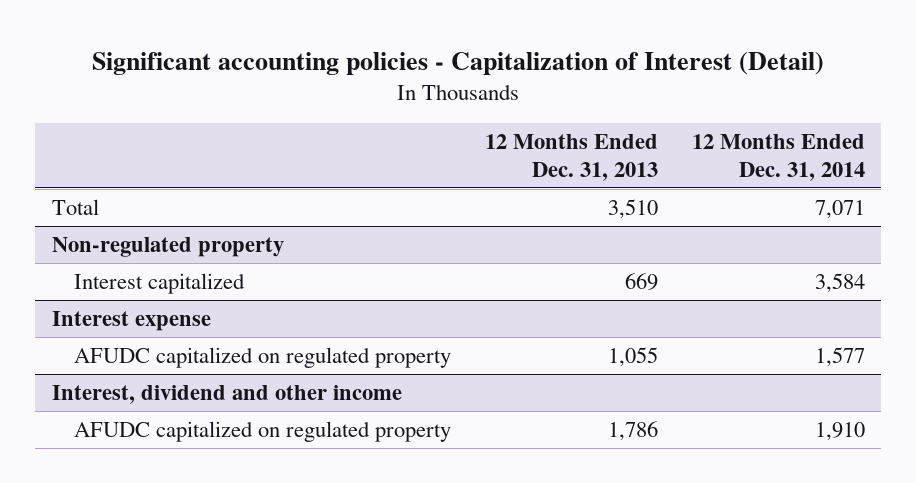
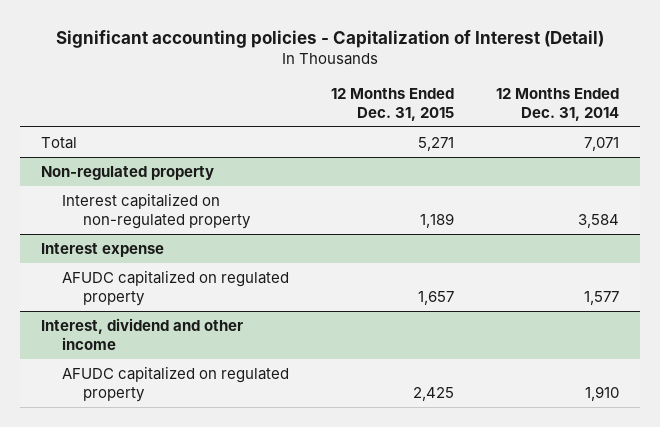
[484,133,658,181] 12 Months Ended Dec. 31, 2013 -> none
none -> [330,87,454,121] 12 Months Ended Dec. 31, 2015
[74,273,246,295] Interest capitalized -> [62,192,251,229] Interest capitalized on non-regulated property

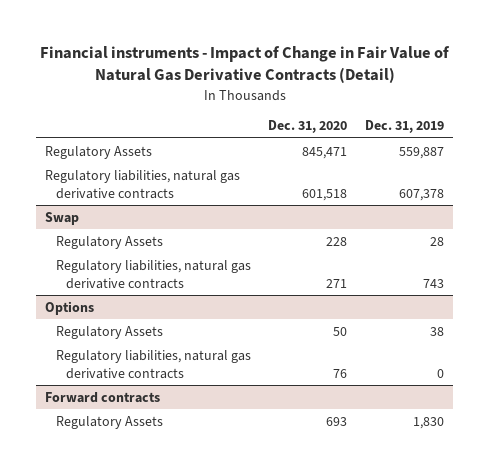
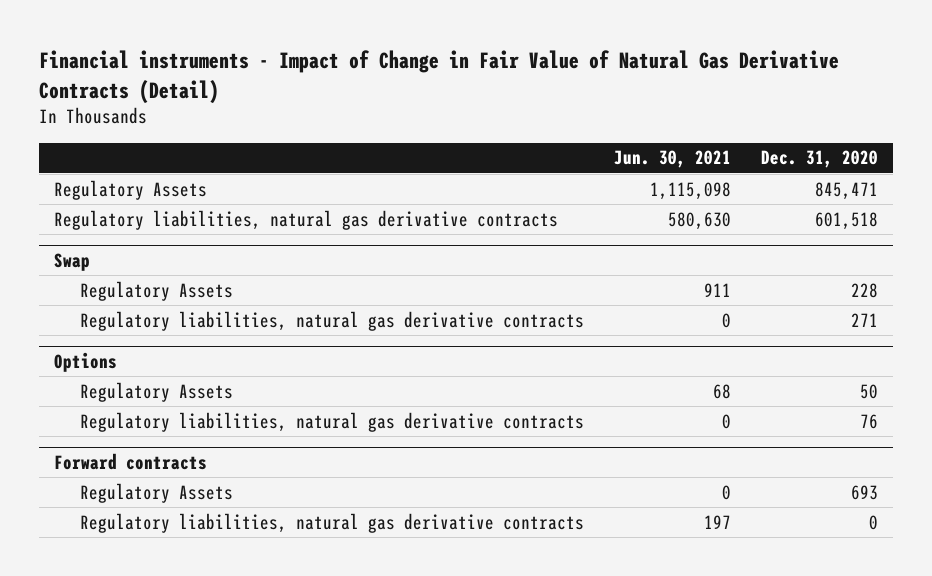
[364,120,444,134] Dec. 31, 2019 -> none
none -> [613,150,731,169] Jun. 30, 2021
none -> [79,512,584,533] Regulatory liabilities, natural gas derivative contracts

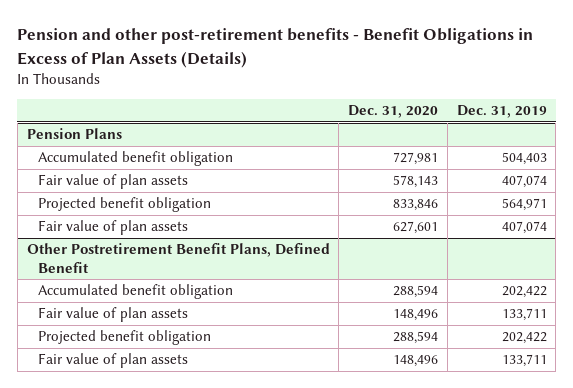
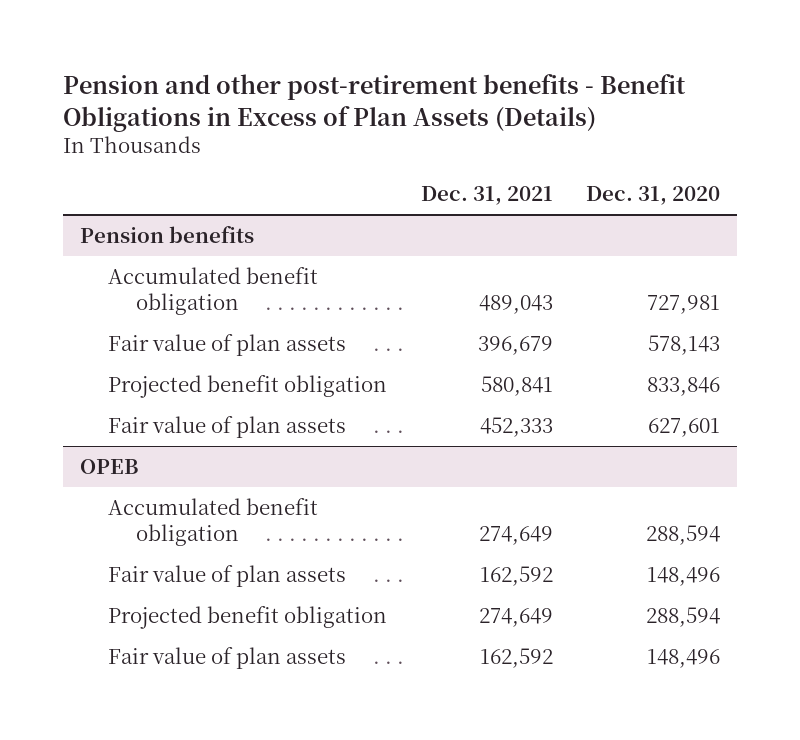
[456,105,547,119] Dec. 31, 2019 -> none
none -> [420,186,553,206] Dec. 31, 2021
[26,128,122,140] Pension Plans -> [79,225,254,243] Pension benefits
[26,243,330,273] Other Postretirement Benefit Plans, Defined Benefit -> [79,458,139,474] OPEB

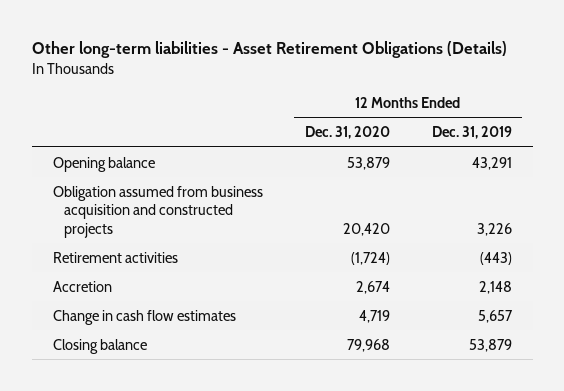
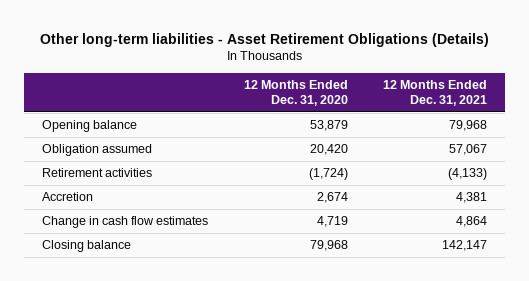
[431,126,512,140] Dec. 31, 2019 -> none
none -> [383,79,488,107] 12 Months Ended Dec. 31, 2021
[52,185,263,238] Obligation assumed from business acquisition and constructed projects -> [42,144,153,157] Obligation assumed

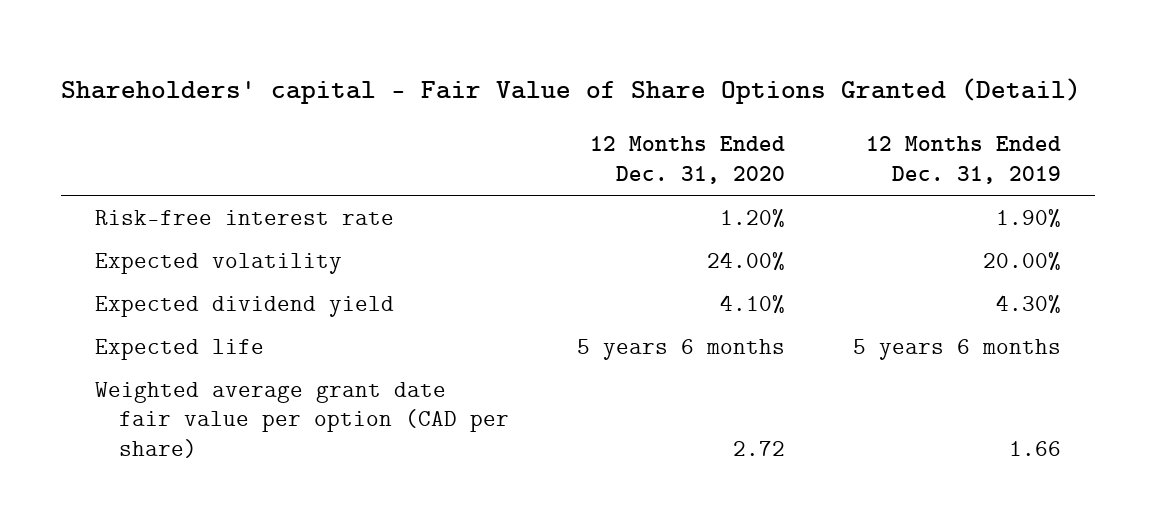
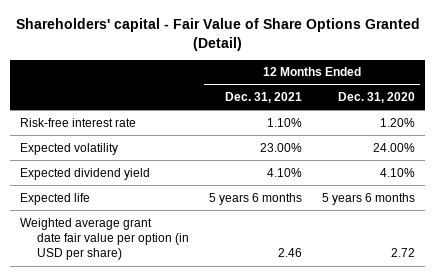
[865,136,1061,184] 12 Months Ended Dec. 31, 2019 -> none
none -> [225,92,303,104] Dec. 31, 2021
[95,381,510,458] Weighted average grant date fair value per option (CAD per share) -> [20,217,190,261] Weighted average grant date fair value per option (in USD per share)

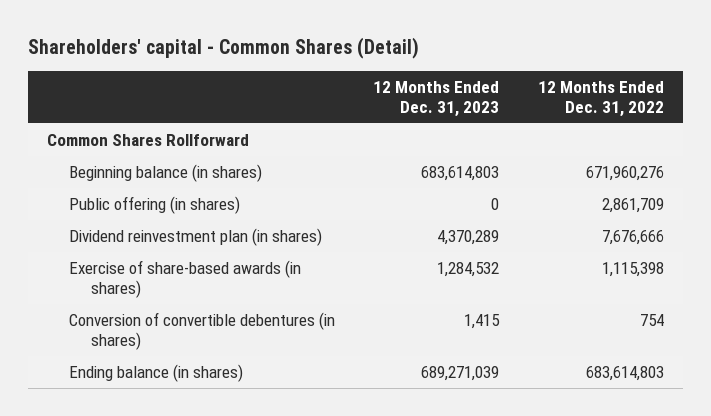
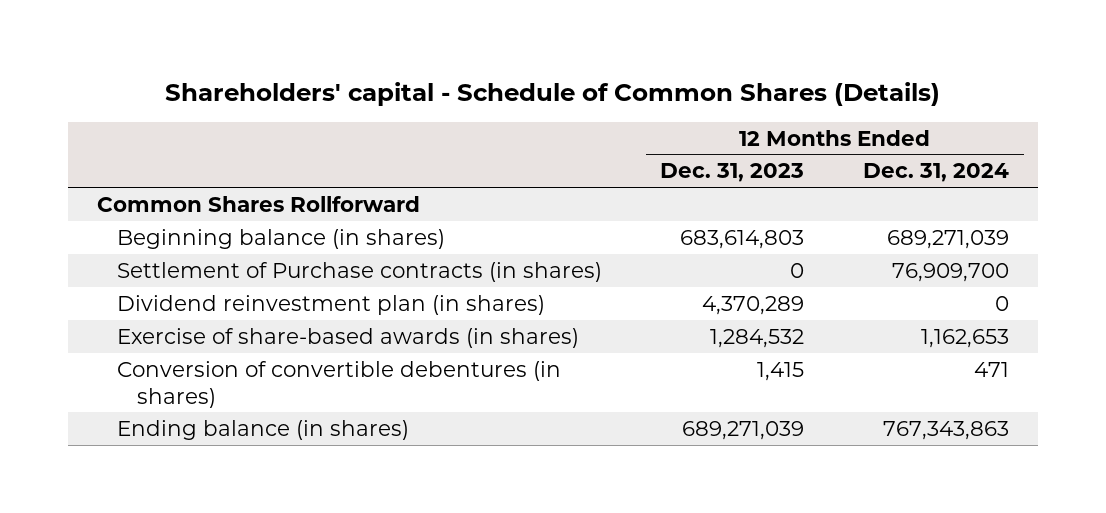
[27,36,419,59] Shareholders' capital - Common Shares (Detail) -> [164,81,940,106] Shareholders' capital - Schedule of Common Shares (Details)
[537,80,664,117] 12 Months Ended Dec. 31, 2022 -> none
none -> [862,163,1009,183] Dec. 31, 2024
[69,196,241,215] Public offering (in shares) -> none
none -> [117,261,603,282] Settlement of Purchase contracts (in shares)

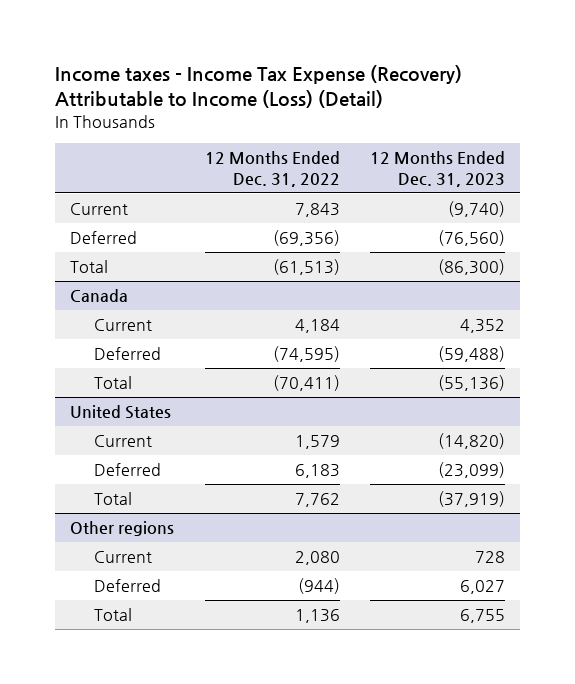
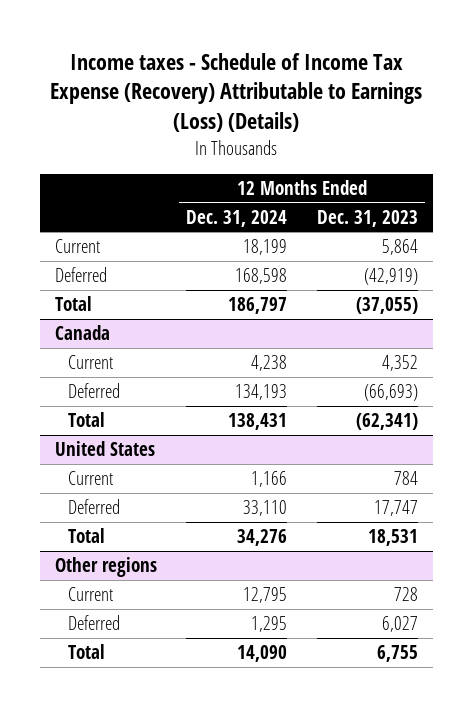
[55,65,463,109] Income taxes - Income Tax Expense (Recovery) Attributable to Income (Loss) (Detail) -> [50,52,423,132] Income taxes - Schedule of Income Tax Expense (Recovery) Attributable to Earnings (Loss) (Details)
[204,151,340,187] 12 Months Ended Dec. 31, 2022 -> none
none -> [186,209,288,227] Dec. 31, 2024
[447,201,505,218] (9,740) -> [381,239,418,256] 5,864
[437,230,505,247] (76,560) -> [363,268,418,286] (42,919)
[437,259,505,276] (86,300) -> [355,297,418,315] (37,055)
[437,346,505,363] (59,488) -> [363,384,418,402] (66,693)
[437,375,505,392] (55,136) -> [355,413,418,431] (62,341)
[437,433,505,450] (14,820) -> [393,471,418,486] 784
[437,462,505,479] (23,099) -> [373,500,418,517] 17,747
[437,491,505,508] (37,919) -> [367,529,418,547] 18,531

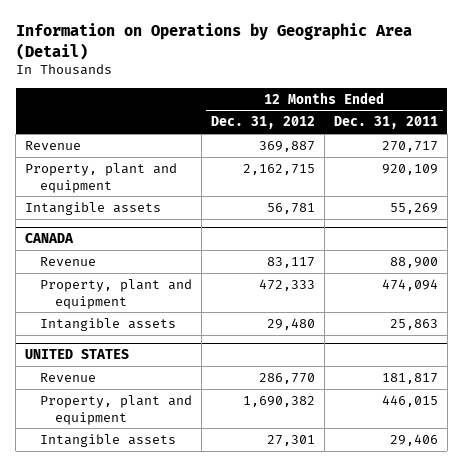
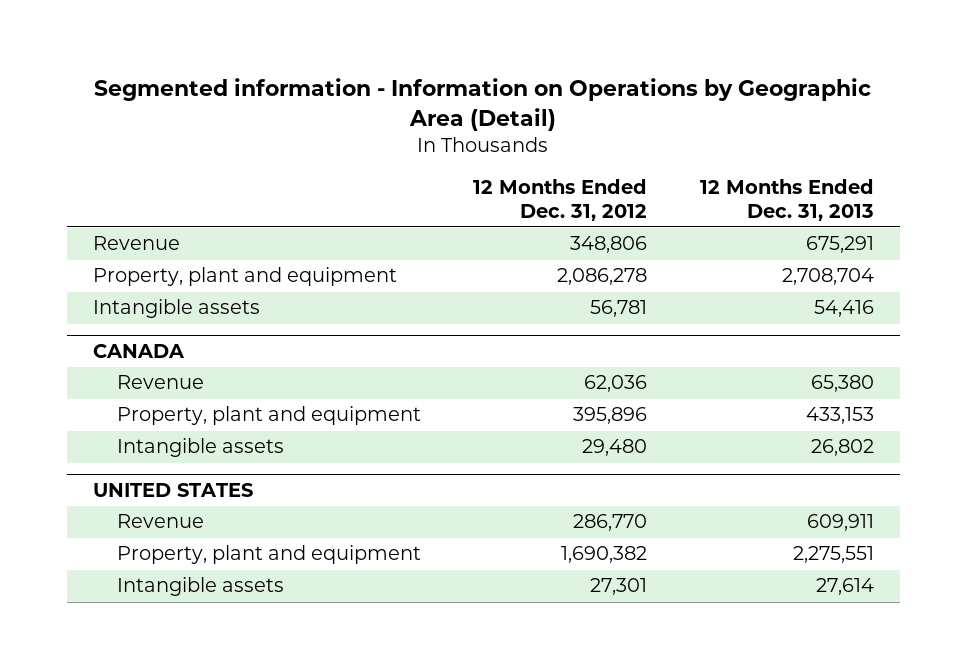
[15,23,412,60] Information on Operations by Geographic Area (Detail) -> [94,78,872,132] Segmented information - Information on Operations by Geographic Area (Detail)
[333,116,438,130] Dec. 31, 2011 -> none
none -> [699,179,874,221] 12 Months Ended Dec. 31, 2013
[258,141,315,153] 369,887 -> [570,236,648,254] 348,806
[242,164,315,176] 2,162,715 -> [557,268,648,286] 2,086,278
[266,257,315,269] 83,117 -> [584,375,648,393] 62,036
[258,279,315,292] 472,333 -> [573,407,648,425] 395,896

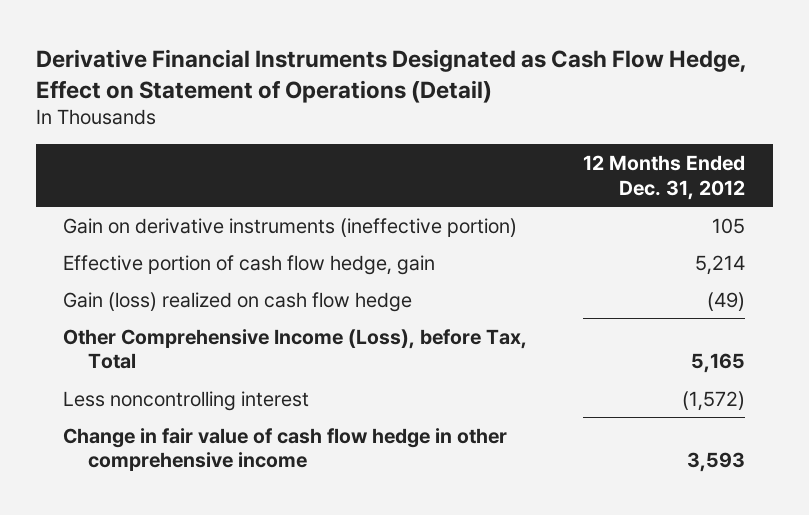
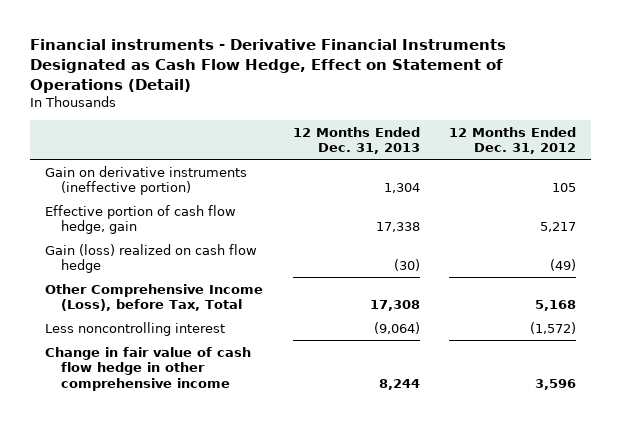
[35,48,747,103] Derivative Financial Instruments Designated as Cash Flow Hedge, Effect on Statement of Operations (Detail) -> [29,38,506,93] Financial instruments - Derivative Financial Instruments Designated as Cash Flow Hedge, Effect on Statement of Operations (Detail)
none -> [292,126,420,155] 12 Months Ended Dec. 31, 2013
[695,254,746,275] 5,214 -> [540,222,577,233] 5,217
[691,353,746,374] 5,165 -> [535,300,577,312] 5,168
[687,452,746,473] 3,593 -> [535,378,577,390] 3,596

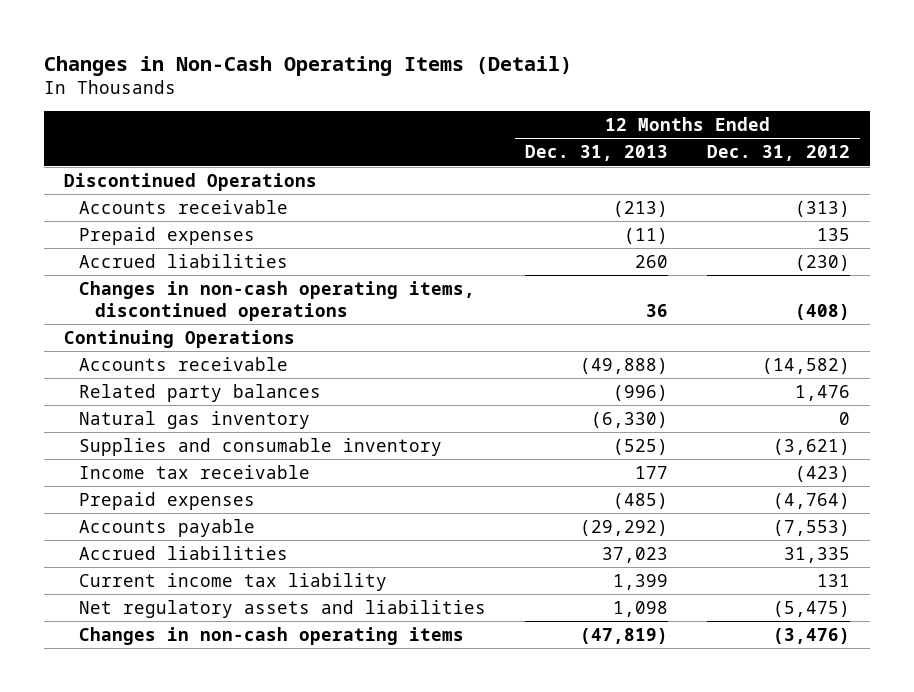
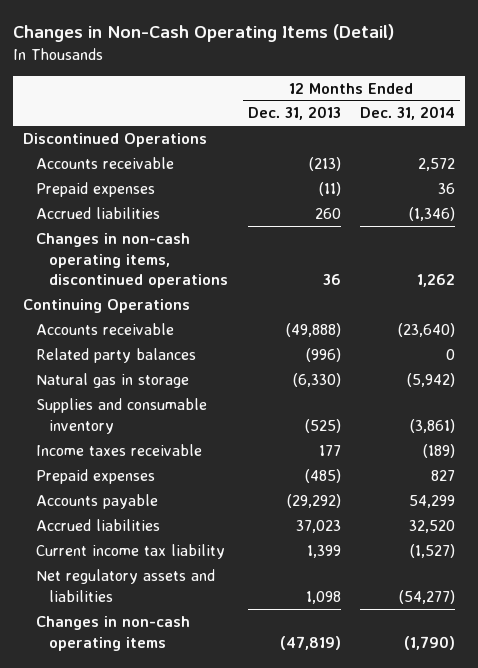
[707,145,851,162] Dec. 31, 2012 -> none
none -> [360,106,456,121] Dec. 31, 2014
[79,410,311,429] Natural gas inventory -> [36,372,190,388] Natural gas in storage
[79,464,311,479] Income tax receivable -> [36,443,203,456] Income taxes receivable

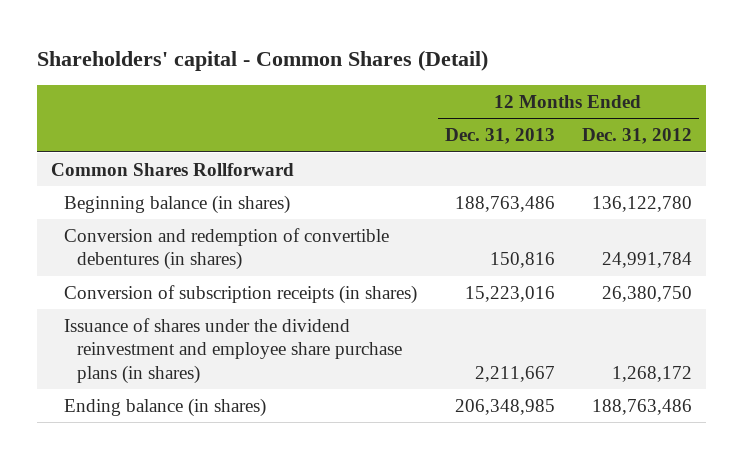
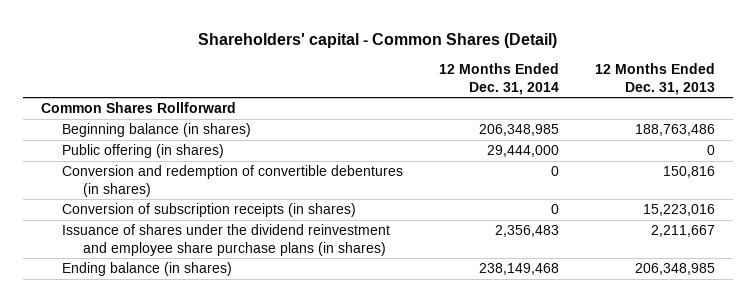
[582,128,693,145] Dec. 31, 2012 -> none
none -> [439,63,560,95] 12 Months Ended Dec. 31, 2014
none -> [62,144,225,159] Public offering (in shares)

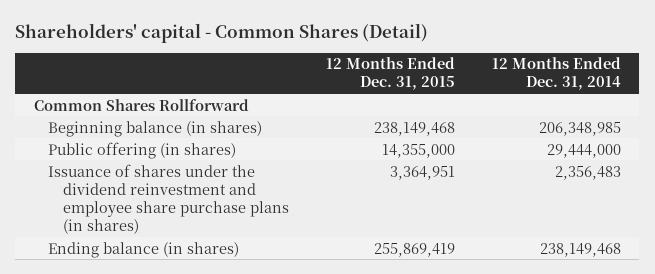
[595,63,716,95] 12 Months Ended Dec. 31, 2013 -> none
none -> [325,57,455,91] 12 Months Ended Dec. 31, 2015
[62,165,404,197] Conversion and redemption of convertible debentures (in shares) -> none
[62,203,357,218] Conversion of subscription receipts (in shares) -> none

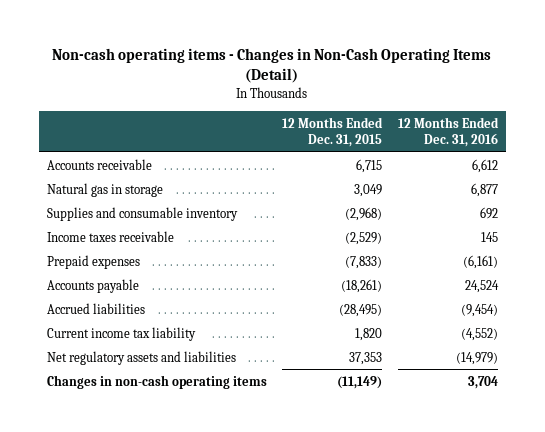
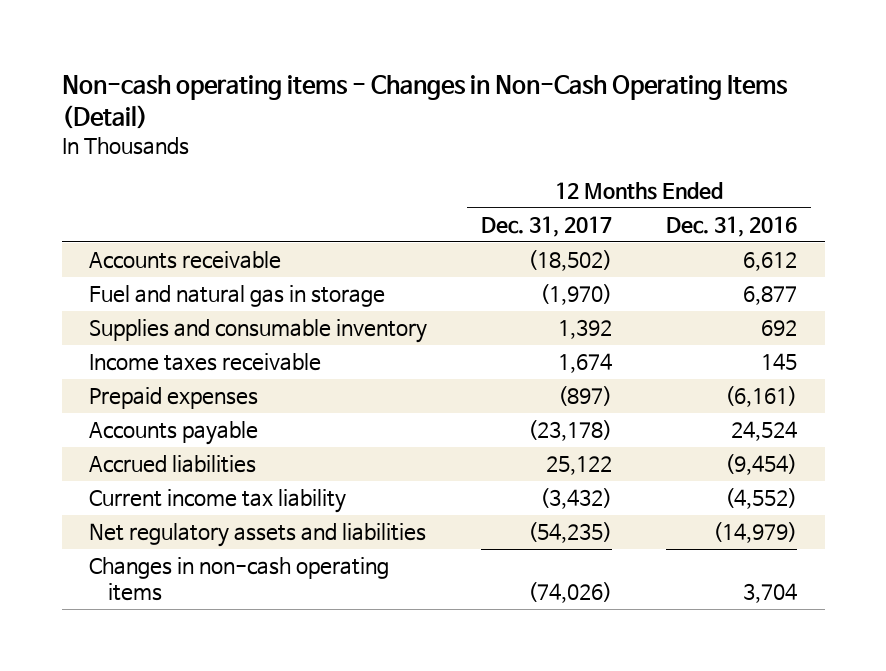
[282,116,384,148] 12 Months Ended Dec. 31, 2015 -> none
none -> [481,216,613,238] Dec. 31, 2017
[46,182,163,197] Natural gas in storage -> [88,285,385,308] Fuel and natural gas in storage

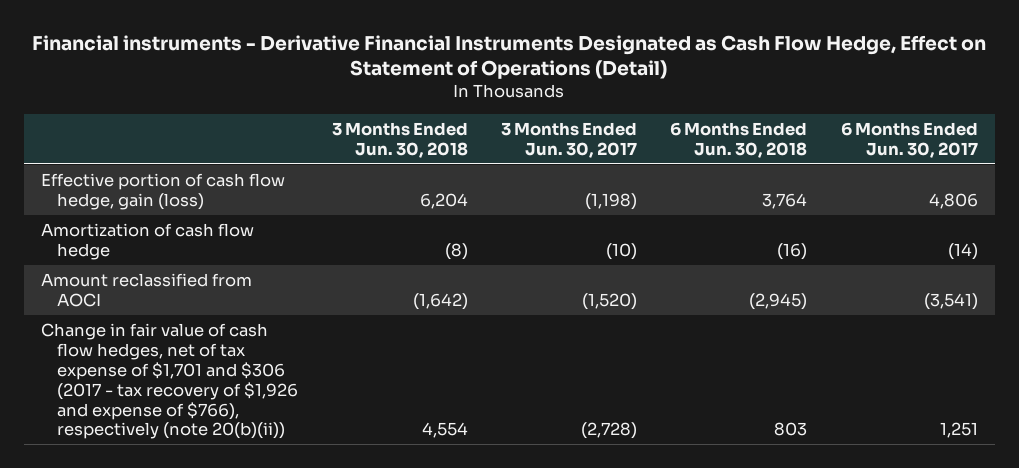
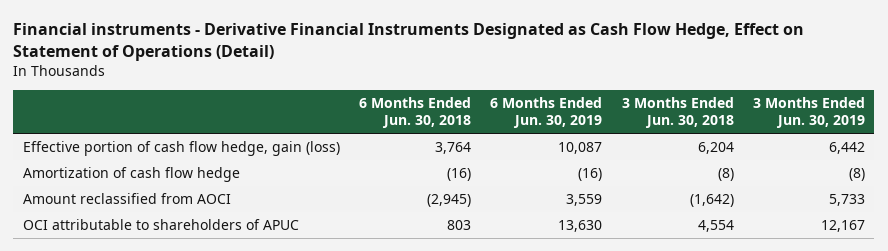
[501,121,638,158] 3 Months Ended Jun. 30, 2017 -> none
[840,121,978,158] 6 Months Ended Jun. 30, 2017 -> none
none -> [490,96,603,129] 6 Months Ended Jun. 30, 2019
none -> [752,96,865,129] 3 Months Ended Jun. 30, 2019
[40,323,299,440] Change in fair value of cash flow hedges, net of tax expense of $1,701 and $306 (2017 - tax recovery of $1,926 and expense of $766), respectively (note 20(b)(ii)) -> [22,218,299,230] OCI attributable to shareholders of APUC

